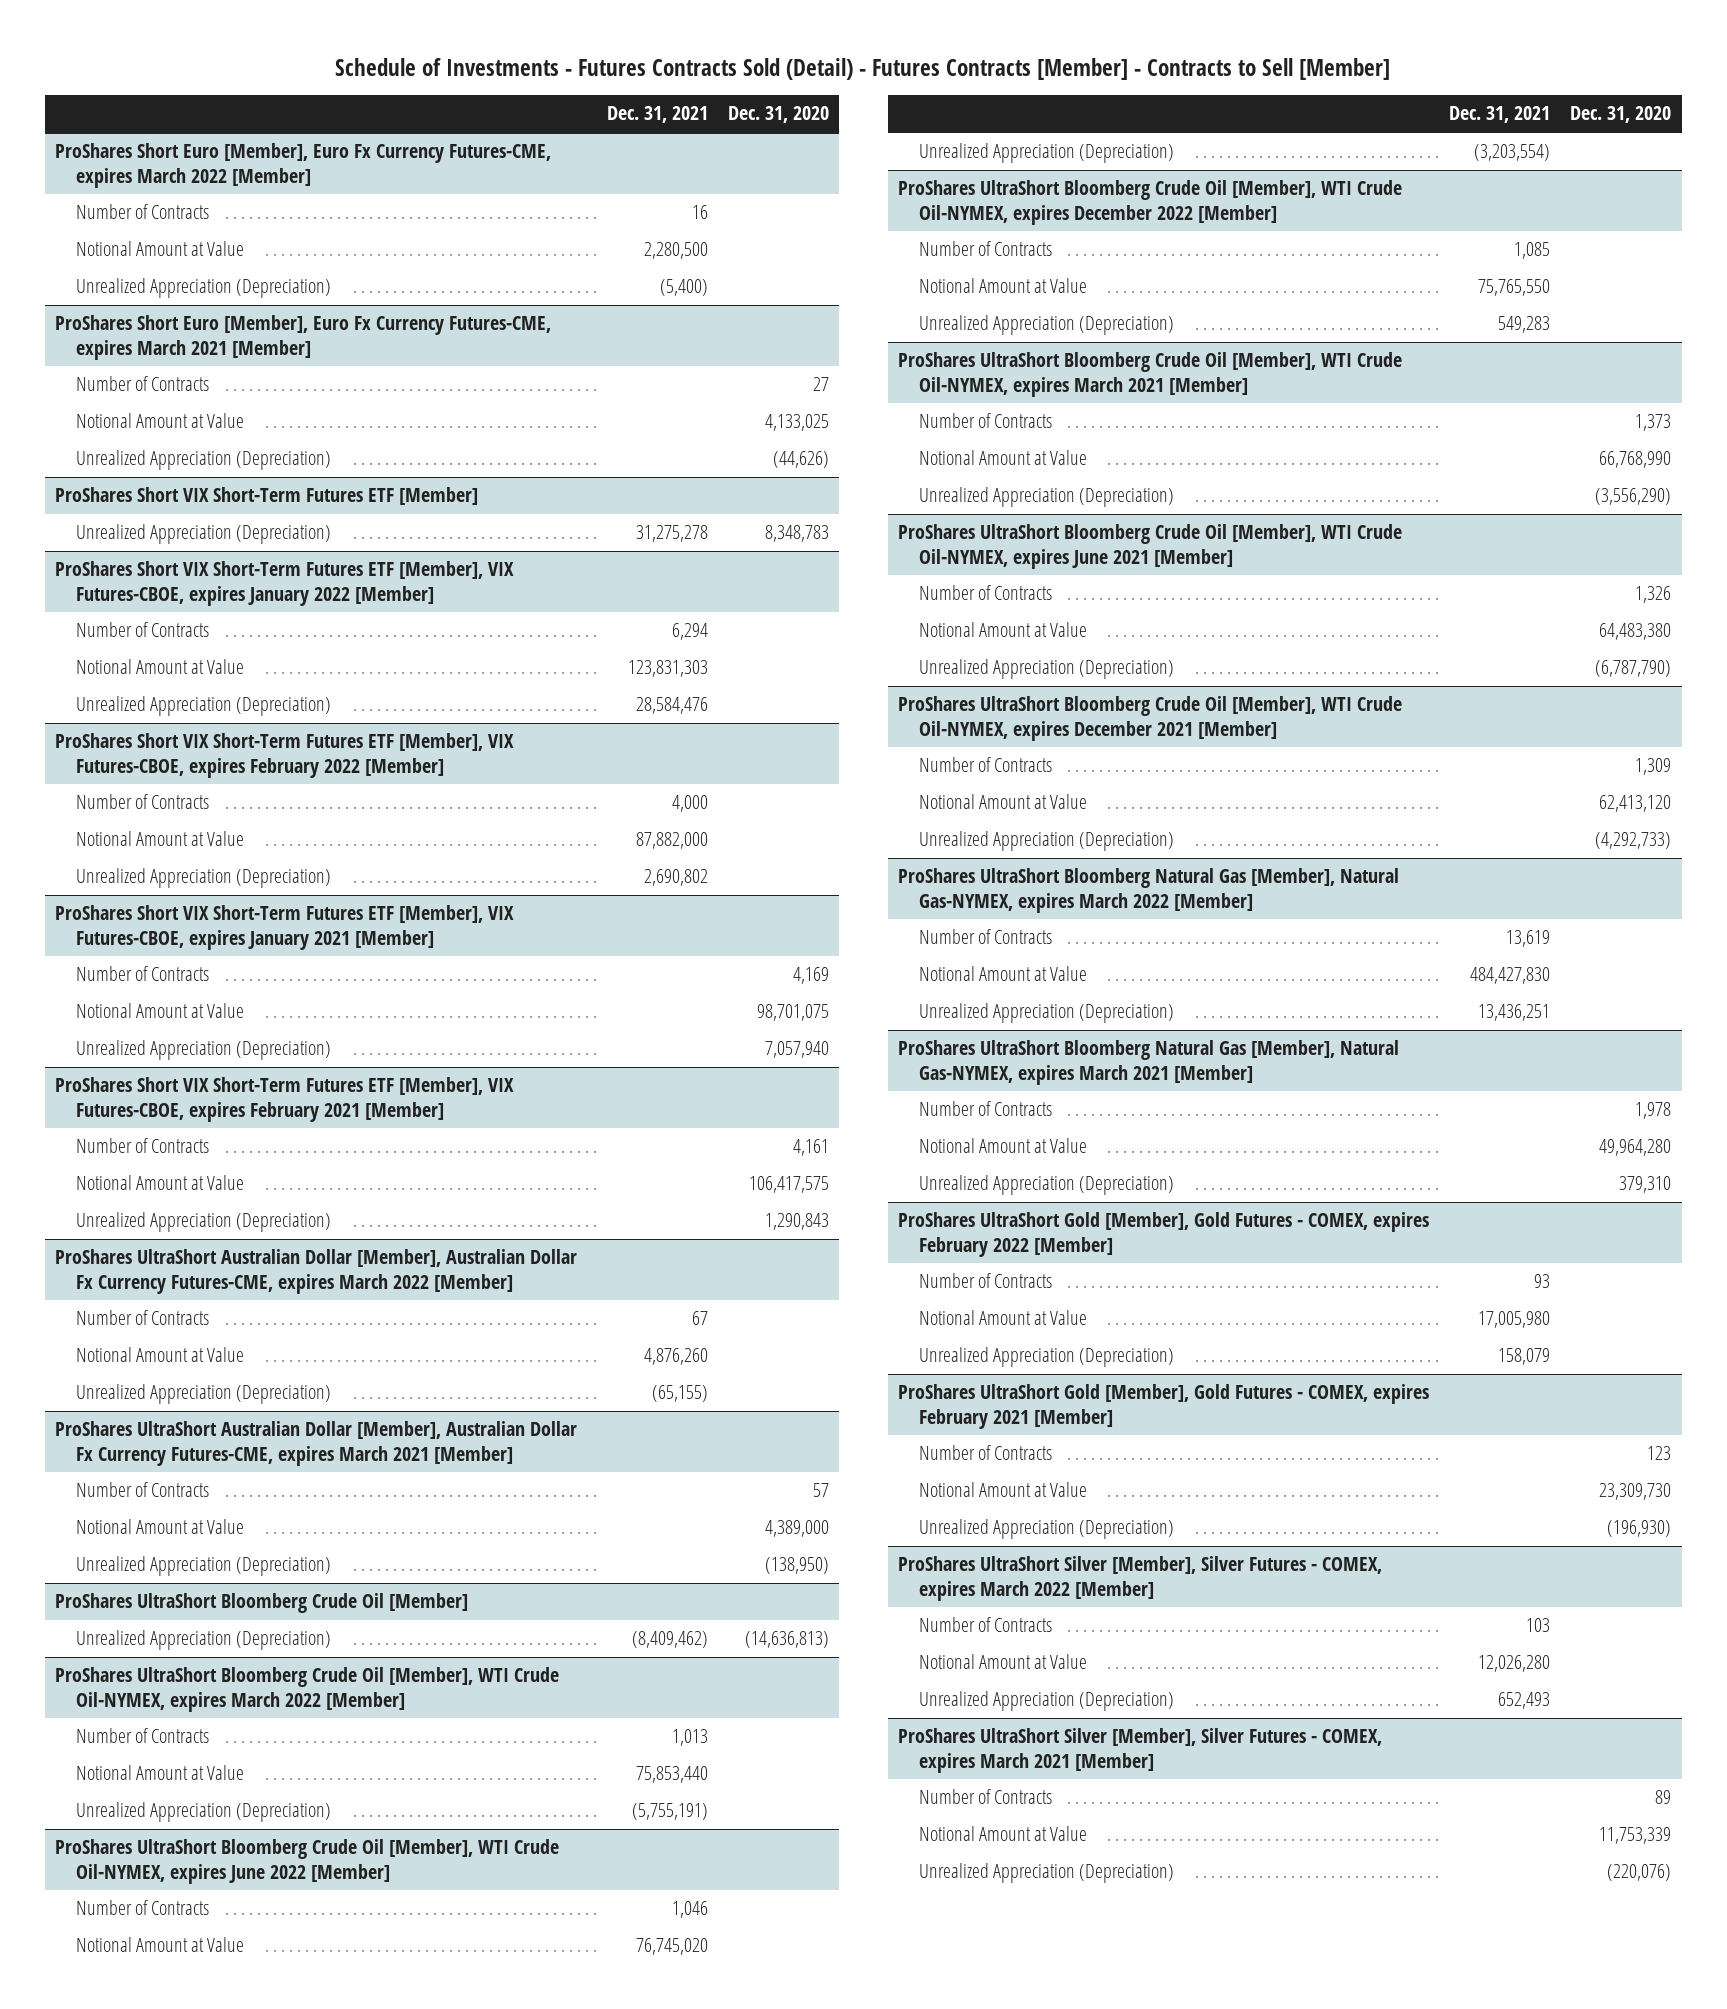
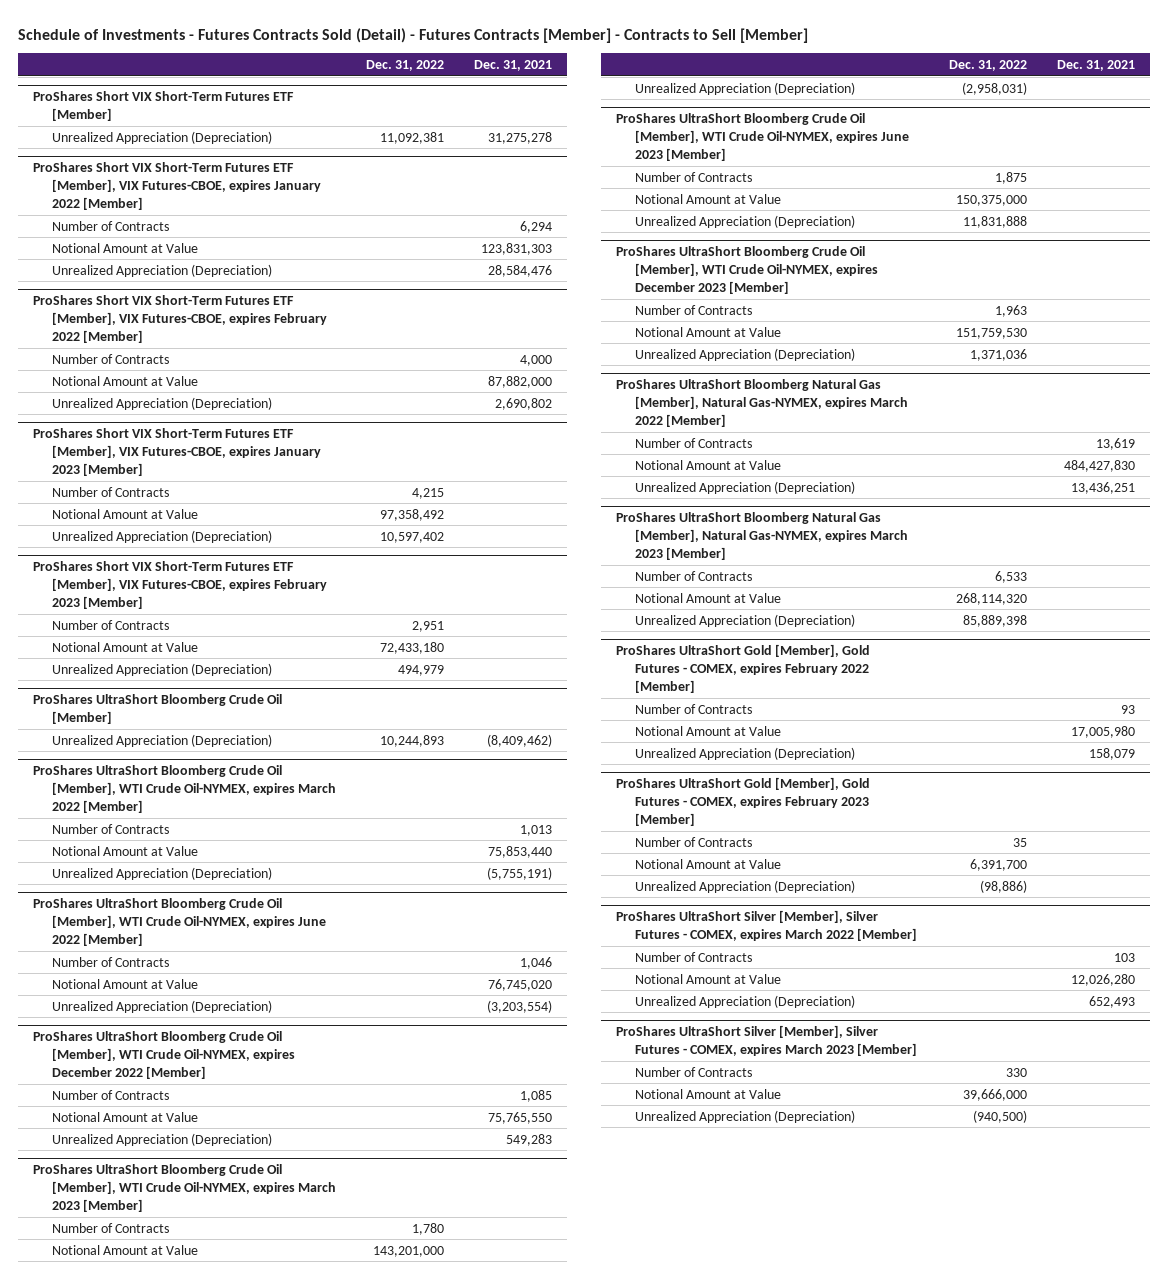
[727,106,829,124] Dec. 31, 2020 -> none
none -> [366,60,445,72] Dec. 31, 2022
[55,143,552,188] ProShares Short Euro [Member], Euro Fx Currency Futures-CME, expires March 2022 [Member] -> none
[76,204,210,220] Number of Contracts -> none
[76,241,245,257] Notional Amount at Value -> none
[76,278,332,299] Unrealized Appreciation (Depreciation) -> none
[55,315,552,360] ProShares Short Euro [Member], Euro Fx Currency Futures-CME, expires March 2021 [Member] -> none
[76,376,210,392] Number of Contracts -> none
[76,413,245,429] Notional Amount at Value -> none
[76,450,332,471] Unrealized Appreciation (Depreciation) -> none
[55,905,515,950] ProShares Short VIX Short-Term Futures ETF [Member], VIX Futures-CBOE, expires January 2021 [Member] -> [33,428,322,476] ProShares Short VIX Short-Term Futures ETF [Member], VIX Futures-CBOE, expires January 2023 [Member]
[55,1077,515,1122] ProShares Short VIX Short-Term Futures ETF [Member], VIX Futures-CBOE, expires February 2021 [Member] -> [33,561,328,609] ProShares Short VIX Short-Term Futures ETF [Member], VIX Futures-CBOE, expires February 2023 [Member]
[55,1249,578,1294] ProShares UltraShort Australian Dollar [Member], Australian Dollar Fx Currency Futures-CME, expires March 2022 [Member] -> none
[76,1310,210,1326] Number of Contracts -> none
[76,1347,245,1363] Notional Amount at Value -> none
[76,1384,332,1405] Unrealized Appreciation (Depreciation) -> none
[55,1421,578,1466] ProShares UltraShort Australian Dollar [Member], Australian Dollar Fx Currency Futures-CME, expires March 2021 [Member] -> none
[76,1482,210,1498] Number of Contracts -> none
[76,1519,245,1535] Notional Amount at Value -> none
[76,1556,332,1577] Unrealized Appreciation (Depreciation) -> none
[897,352,1402,397] ProShares UltraShort Bloomberg Crude Oil [Member], WTI Crude Oil-NYMEX, expires March 2021 [Member] -> [33,1164,337,1212] ProShares UltraShort Bloomberg Crude Oil [Member], WTI Crude Oil-NYMEX, expires March 2023 [Member]
[897,524,1402,569] ProShares UltraShort Bloomberg Crude Oil [Member], WTI Crude Oil-NYMEX, expires June 2021 [Member] -> [616,113,910,161] ProShares UltraShort Bloomberg Crude Oil [Member], WTI Crude Oil-NYMEX, expires June 2023 [Member]
[897,696,1402,741] ProShares UltraShort Bloomberg Crude Oil [Member], WTI Crude Oil-NYMEX, expires December 2021 [Member] -> [616,246,879,294] ProShares UltraShort Bloomberg Crude Oil [Member], WTI Crude Oil-NYMEX, expires December 2023 [Member]
[897,1040,1399,1085] ProShares UltraShort Bloomberg Natural Gas [Member], Natural Gas-NYMEX, expires March 2021 [Member] -> [616,512,909,560] ProShares UltraShort Bloomberg Natural Gas [Member], Natural Gas-NYMEX, expires March 2023 [Member]
[897,1384,1429,1429] ProShares UltraShort Gold [Member], Gold Futures - COMEX, expires February 2021 [Member] -> [616,777,871,826] ProShares UltraShort Gold [Member], Gold Futures - COMEX, expires February 2023 [Member]
[897,1728,1382,1773] ProShares UltraShort Silver [Member], Silver Futures - COMEX, expires March 2021 [Member] -> [616,1025,918,1057] ProShares UltraShort Silver [Member], Silver Futures - COMEX, expires March 2023 [Member]

